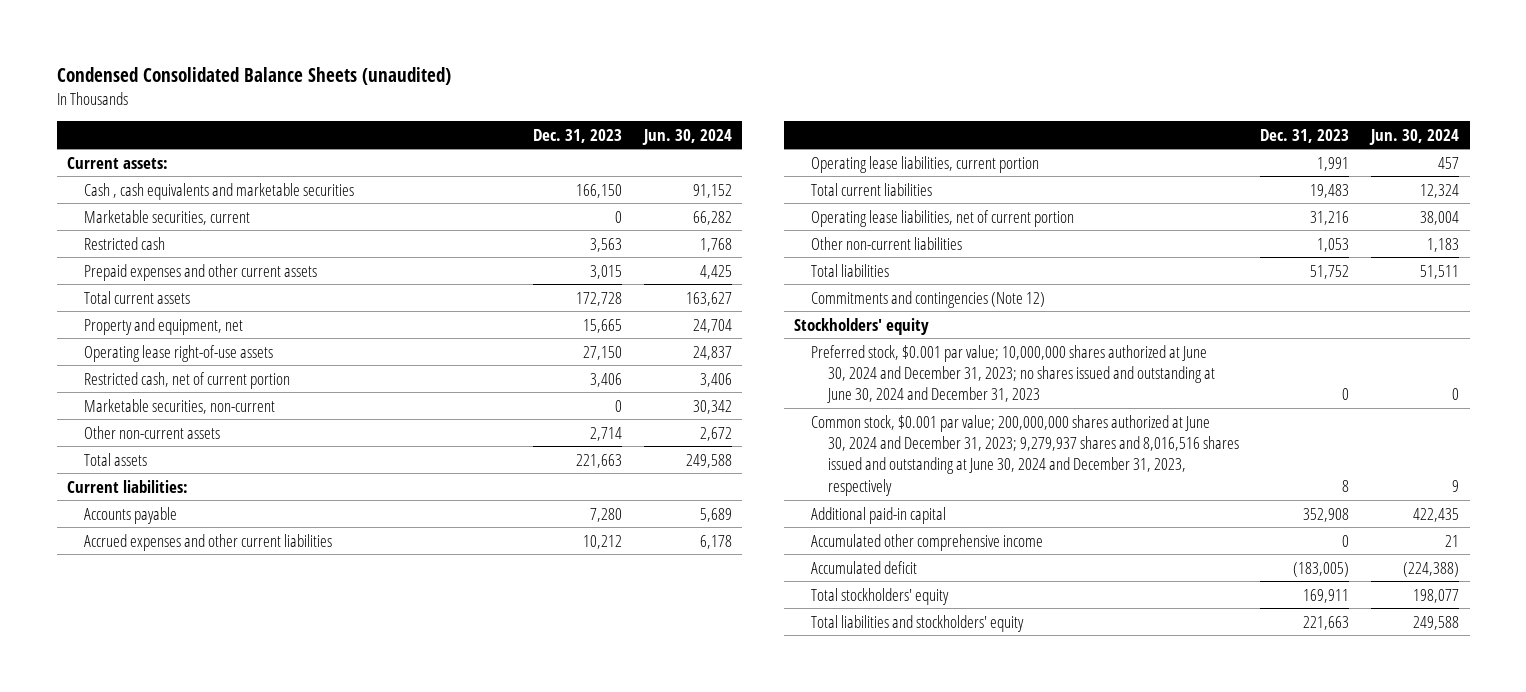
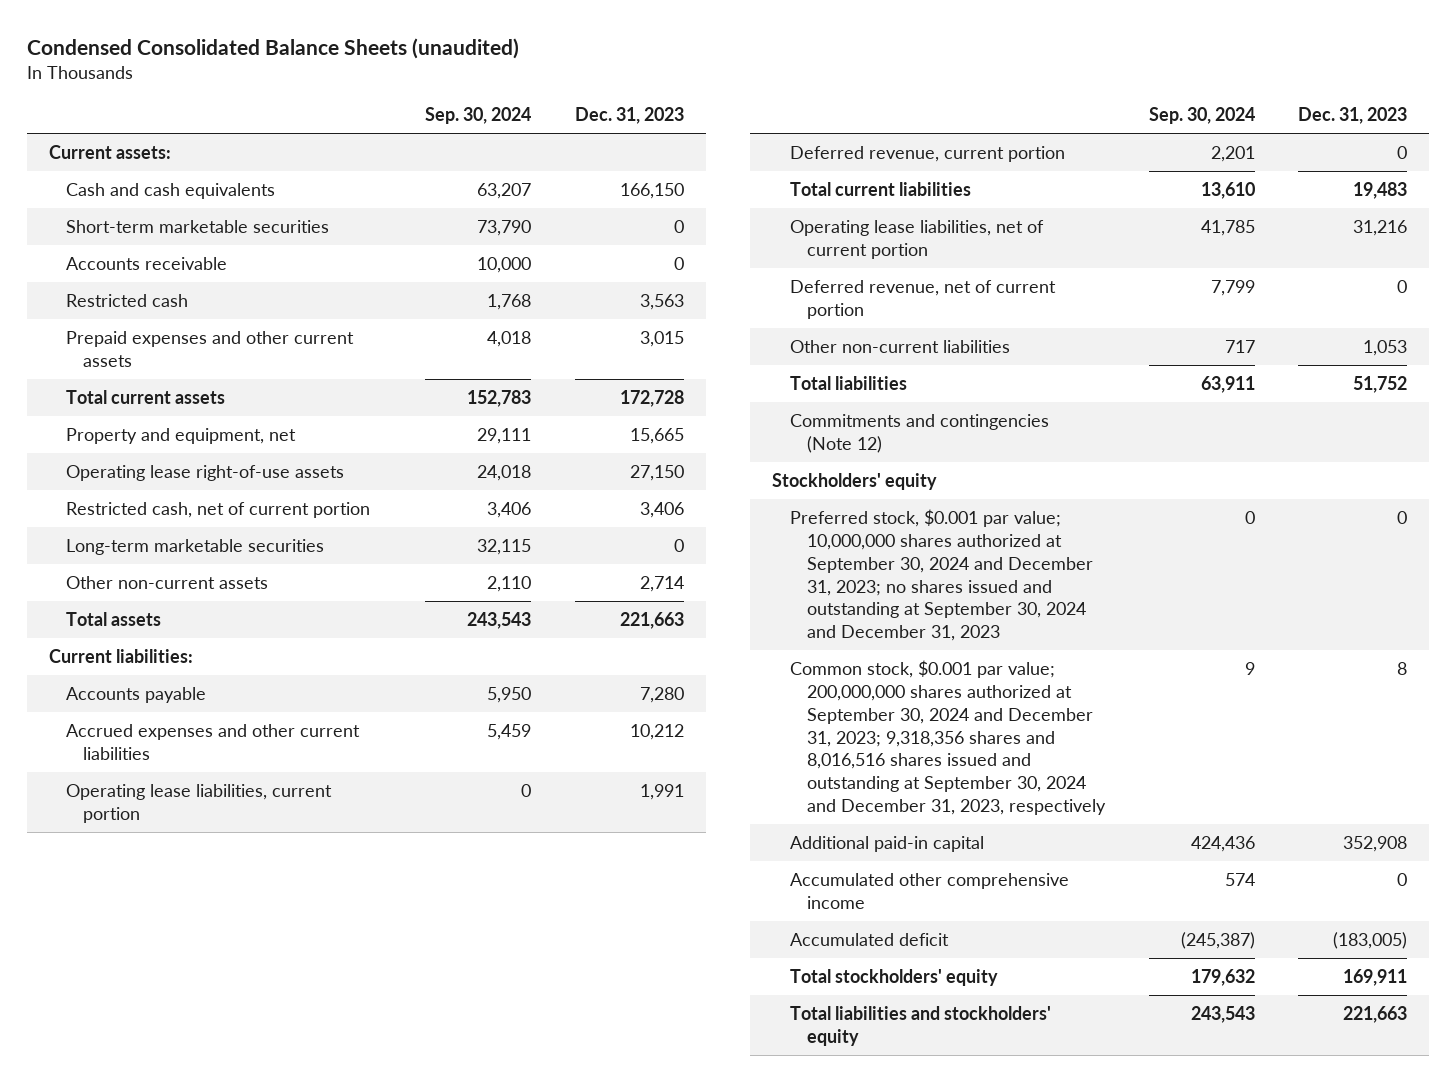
[641,128,732,145] Jun. 30, 2024 -> none
none -> [425,107,532,125] Sep. 30, 2024
[84,182,355,200] Cash , cash equivalents and marketable securities -> [66,182,276,199] Cash and cash equivalents
[84,209,251,225] Marketable securities, current -> [66,219,330,233] Short-term marketable securities
none -> [66,256,228,270] Accounts receivable
[84,398,276,414] Marketable securities, non-current -> [66,538,325,555] Long-term marketable securities
none -> [789,145,1065,162] Deferred revenue, current portion
none -> [789,279,1056,319] Deferred revenue, net of current portion
[811,344,1215,404] Preferred stock, $0.001 par value; 10,000,000 shares authorized at June 30, 2024 and December 31, 2023; no shares issued and outstanding at June 30, 2024 and December 31, 2023 -> [789,508,1093,642] Preferred stock, $0.001 par value; 10,000,000 shares authorized at September 30, 2024 and December 31, 2023; no shares issued and outstanding at September 30, 2024 and December 31, 2023
[811,414,1239,496] Common stock, $0.001 par value; 200,000,000 shares authorized at June 30, 2024 and December 31, 2023; 9,279,937 shares and 8,016,516 shares issued and outstanding at June 30, 2024 and December 31, 2023, respectively -> [789,659,1106,816] Common stock, $0.001 par value; 200,000,000 shares authorized at September 30, 2024 and December 31, 2023; 9,318,356 shares and 8,016,516 shares issued and outstanding at September 30, 2024 and December 31, 2023, respectively

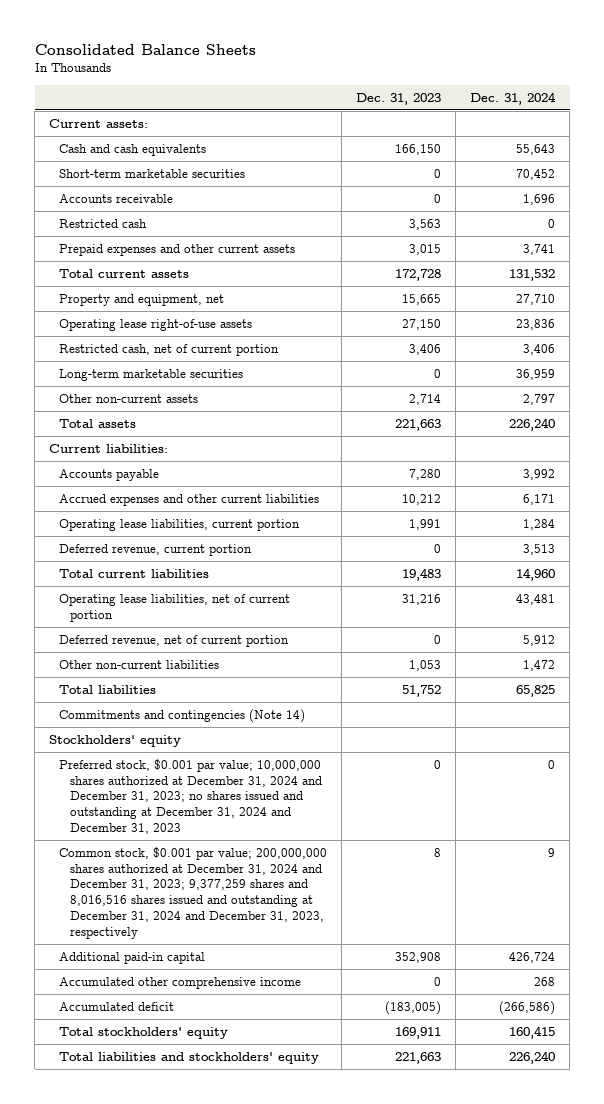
[26,37,519,59] Condensed Consolidated Balance Sheets (unaudited) -> [34,43,256,55] Consolidated Balance Sheets
[425,107,532,125] Sep. 30, 2024 -> none
none -> [470,91,557,105] Dec. 31, 2024
[789,413,1049,453] Commitments and contingencies (Note 12) -> [59,708,306,723] Commitments and contingencies (Note 14)
[789,508,1093,642] Preferred stock, $0.001 par value; 10,000,000 shares authorized at September 30, 2024 and December 31, 2023; no shares issued and outstanding at September 30, 2024 and December 31, 2023 -> [59,758,322,835] Preferred stock, $0.001 par value; 10,000,000 shares authorized at December 31, 2024 and December 31, 2023; no shares issued and outstanding at December 31, 2024 and December 31, 2023
[789,659,1106,816] Common stock, $0.001 par value; 200,000,000 shares authorized at September 30, 2024 and December 31, 2023; 9,318,356 shares and 8,016,516 shares issued and outstanding at September 30, 2024 and December 31, 2023, respectively -> [59,846,328,940] Common stock, $0.001 par value; 200,000,000 shares authorized at December 31, 2024 and December 31, 2023; 9,377,259 shares and 8,016,516 shares issued and outstanding at December 31, 2024 and December 31, 2023, respectively

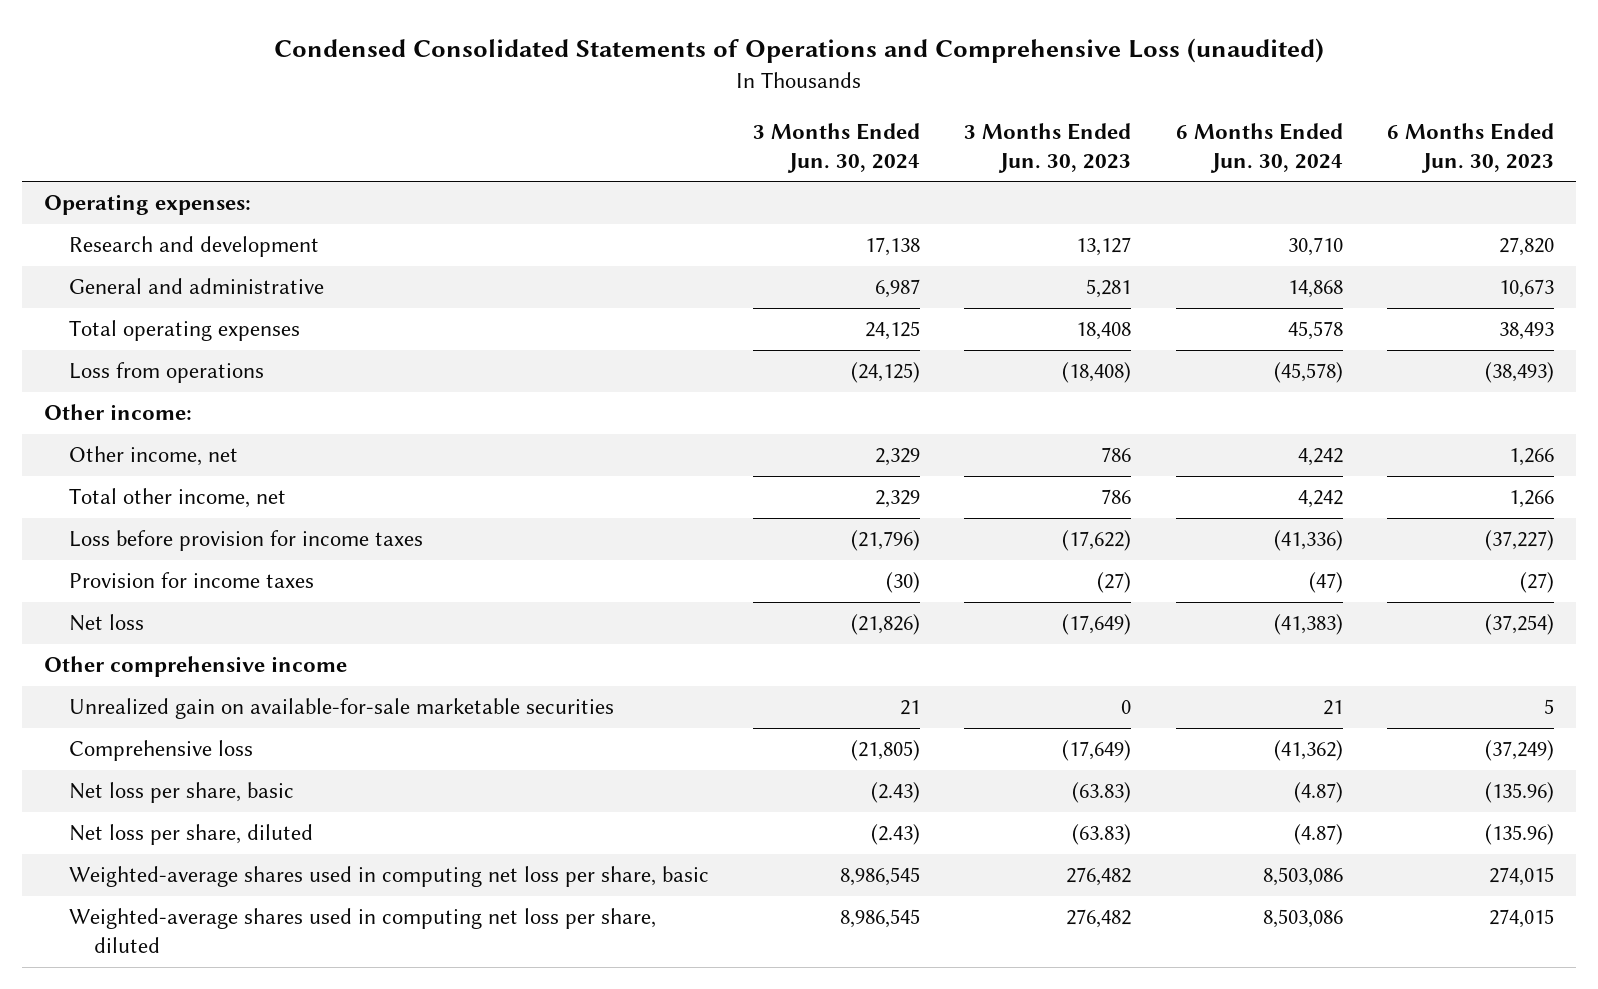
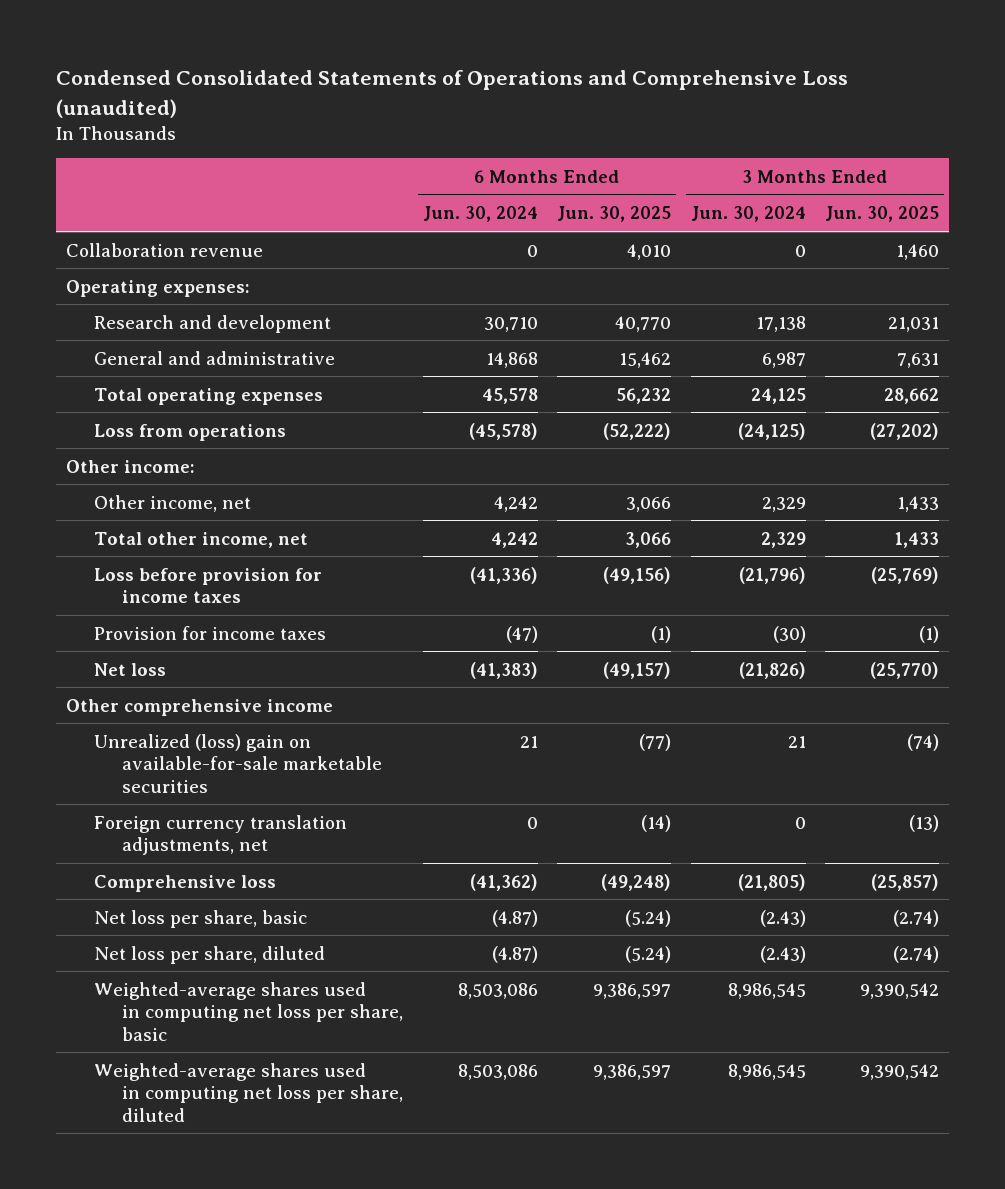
[964,122,1132,173] 3 Months Ended Jun. 30, 2023 -> none
[1386,122,1554,173] 6 Months Ended Jun. 30, 2023 -> none
none -> [557,206,672,223] Jun. 30, 2025
none -> [825,206,940,223] Jun. 30, 2025
none -> [66,242,264,257] Collaboration revenue
[68,698,614,720] Unrealized gain on available-for-sale marketable securities -> [94,733,383,793] Unrealized (loss) gain on available-for-sale marketable securities
none -> [94,814,348,856] Foreign currency translation adjustments, net

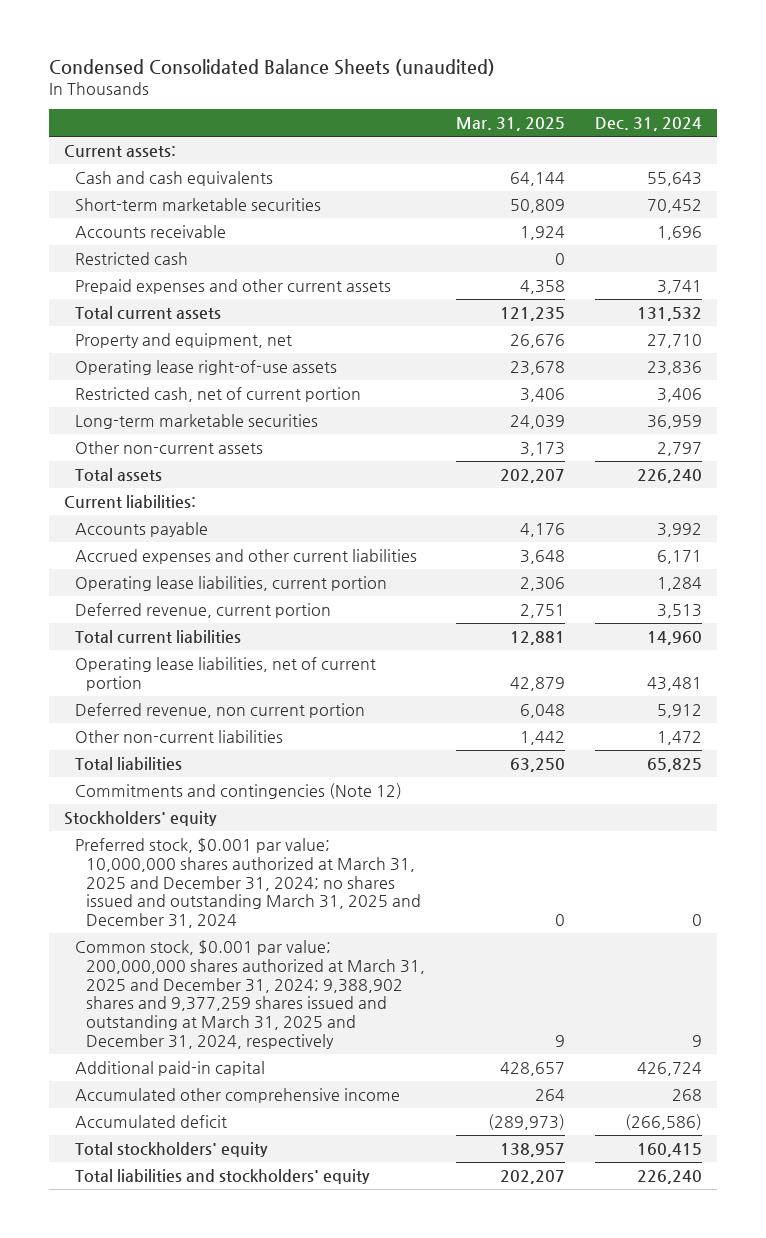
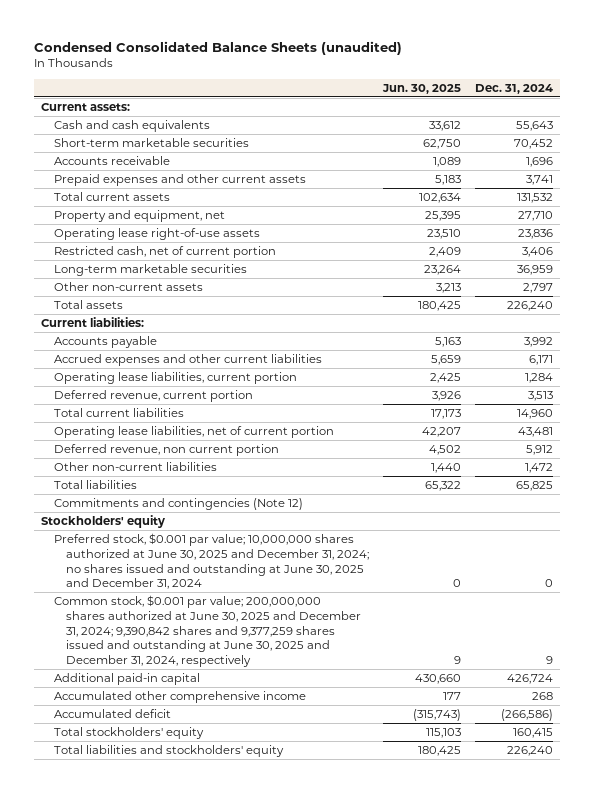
[455,117,565,132] Mar. 31, 2025 -> none
none -> [382,83,462,94] Jun. 30, 2025
[74,252,188,266] Restricted cash -> none
[74,838,422,928] Preferred stock, $0.001 par value; 10,000,000 shares authorized at March 31, 2025 and December 31, 2024; no shares issued and outstanding March 31, 2025 and December 31, 2024 -> [53,533,370,590] Preferred stock, $0.001 par value; 10,000,000 shares authorized at June 30, 2025 and December 31, 2024; no shares issued and outstanding at June 30, 2025 and December 31, 2024
[74,940,426,1049] Common stock, $0.001 par value; 200,000,000 shares authorized at March 31, 2025 and December 31, 2024; 9,388,902 shares and 9,377,259 shares issued and outstanding at March 31, 2025 and December 31, 2024, respectively -> [53,595,362,668] Common stock, $0.001 par value; 200,000,000 shares authorized at June 30, 2025 and December 31, 2024; 9,390,842 shares and 9,377,259 shares issued and outstanding at June 30, 2025 and December 31, 2024, respectively

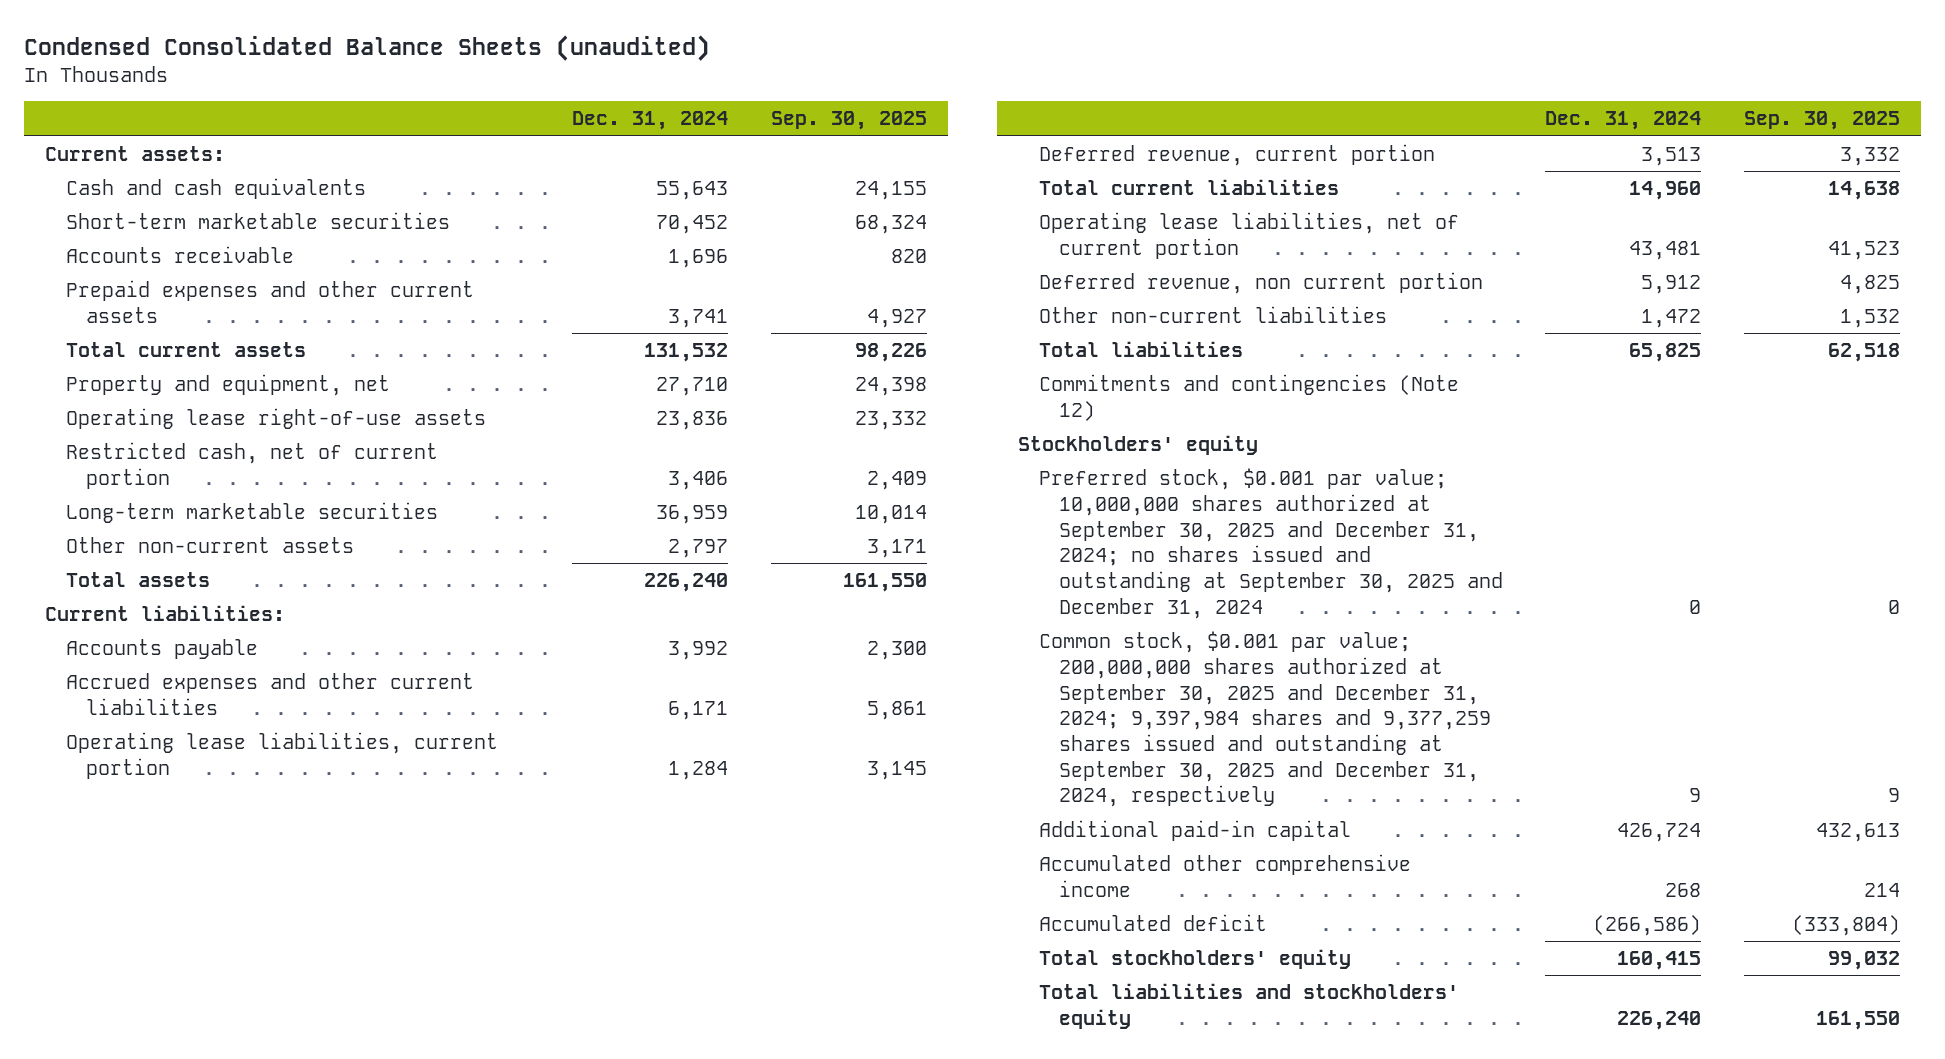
[382,83,462,94] Jun. 30, 2025 -> none
none -> [770,111,927,131] Sep. 30, 2025
[53,533,370,590] Preferred stock, $0.001 par value; 10,000,000 shares authorized at June 30, 2025 and December 31, 2024; no shares issued and outstanding at June 30, 2025 and December 31, 2024 -> [1038,468,1503,619] Preferred stock, $0.001 par value; 10,000,000 shares authorized at September 30, 2025 and December 31, 2024; no shares issued and outstanding at September 30, 2025 and December 31, 2024
[53,595,362,668] Common stock, $0.001 par value; 200,000,000 shares authorized at June 30, 2025 and December 31, 2024; 9,390,842 shares and 9,377,259 shares issued and outstanding at June 30, 2025 and December 31, 2024, respectively -> [1038,631,1491,808] Common stock, $0.001 par value; 200,000,000 shares authorized at September 30, 2025 and December 31, 2024; 9,397,984 shares and 9,377,259 shares issued and outstanding at September 30, 2025 and December 31, 2024, respectively

